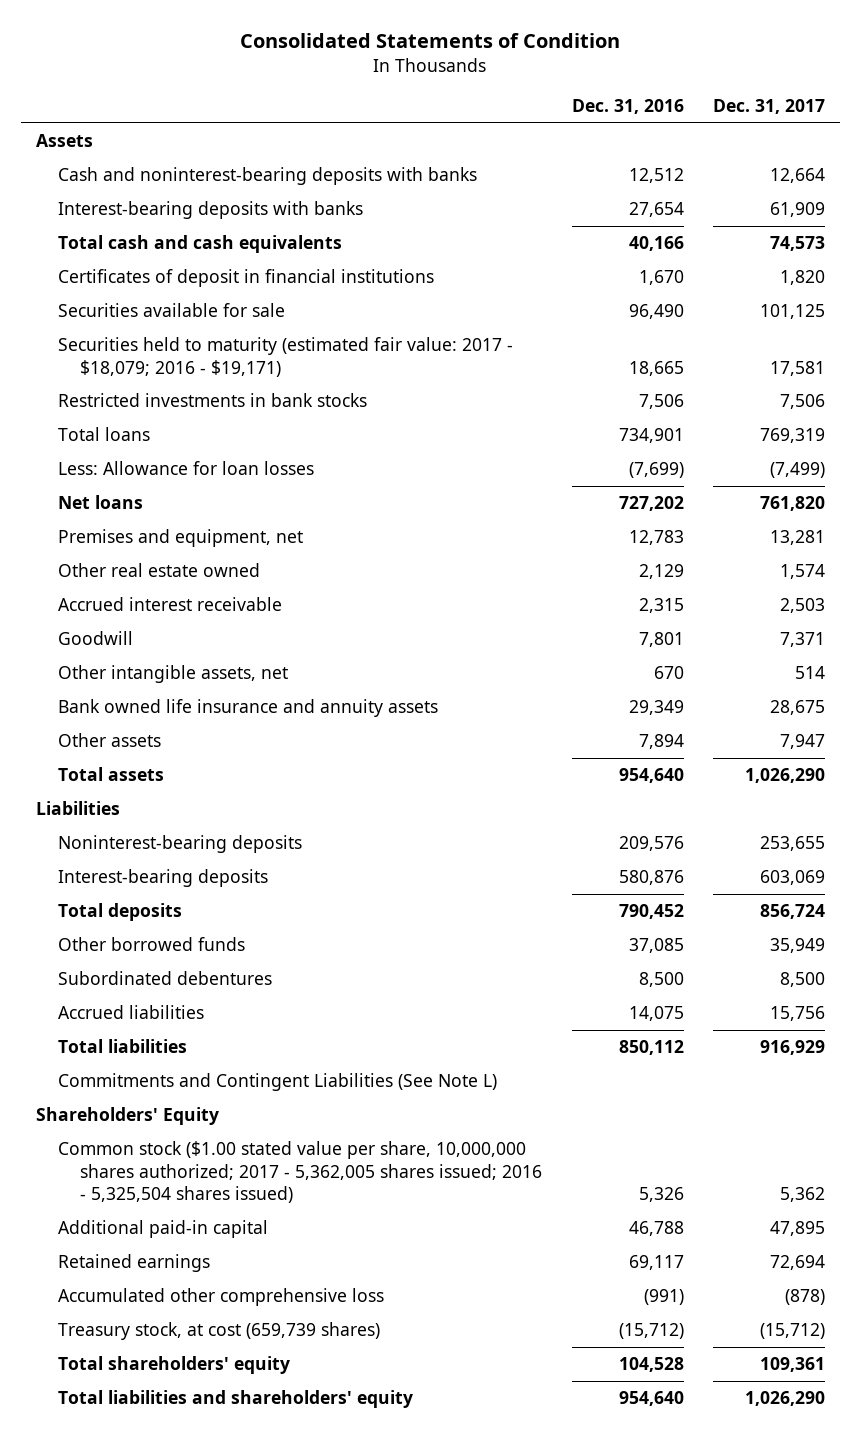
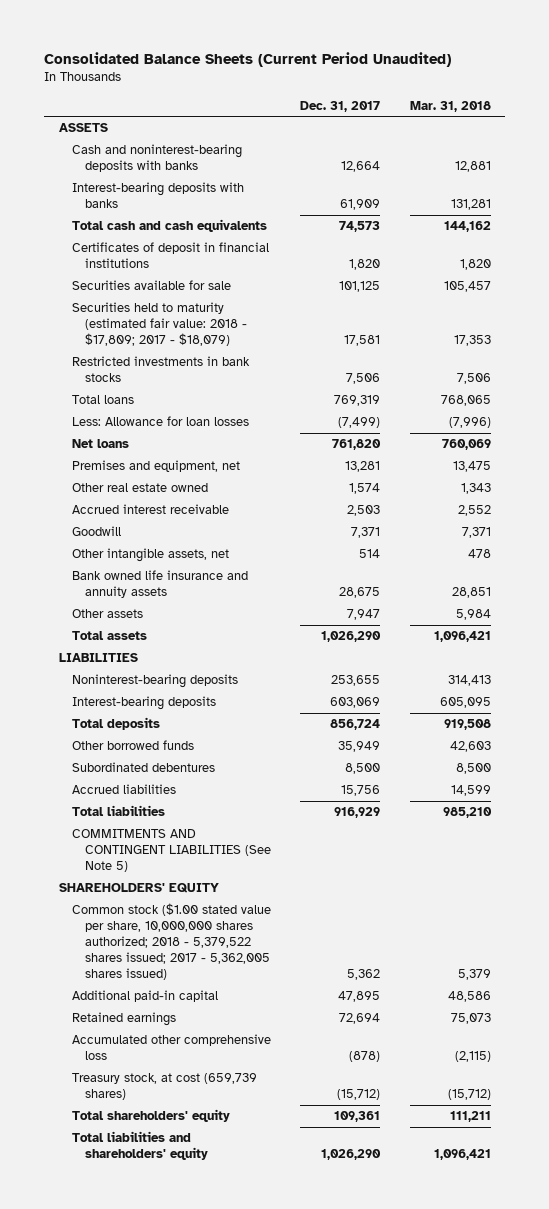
[240,33,621,49] Consolidated Statements of Condition -> [44,52,452,68] Consolidated Balance Sheets (Current Period Unaudited)
[571,99,684,115] Dec. 31, 2016 -> none
none -> [409,100,491,112] Mar. 31, 2018
[35,134,93,148] Assets -> [58,123,108,133] ASSETS
[57,337,513,377] Securities held to maturity (estimated fair value: 2017 - $18,079; 2016 - $19,171) -> [71,302,248,347] Securities held to maturity (estimated fair value: 2018 - $17,809; 2017 - $18,079)
[35,801,120,816] Liabilities -> [58,653,138,663] LIABILITIES
[57,1073,497,1092] Commitments and Contingent Liabilities (See Note L) -> [71,829,272,873] COMMITMENTS AND CONTINGENT LIABILITIES (See Note 5)
[35,1107,219,1126] Shareholders' Equity -> [58,883,219,894] SHAREHOLDERS' EQUITY
[57,1141,543,1203] Common stock ($1.00 stated value per share, 10,000,000 shares authorized; 2017 - 5,362,005 shares issued; 2016 - 5,325,504 shares issued) -> [71,903,271,981] Common stock ($1.00 stated value per share, 10,000,000 shares authorized; 2018 - 5,379,522 shares issued; 2017 - 5,362,005 shares issued)

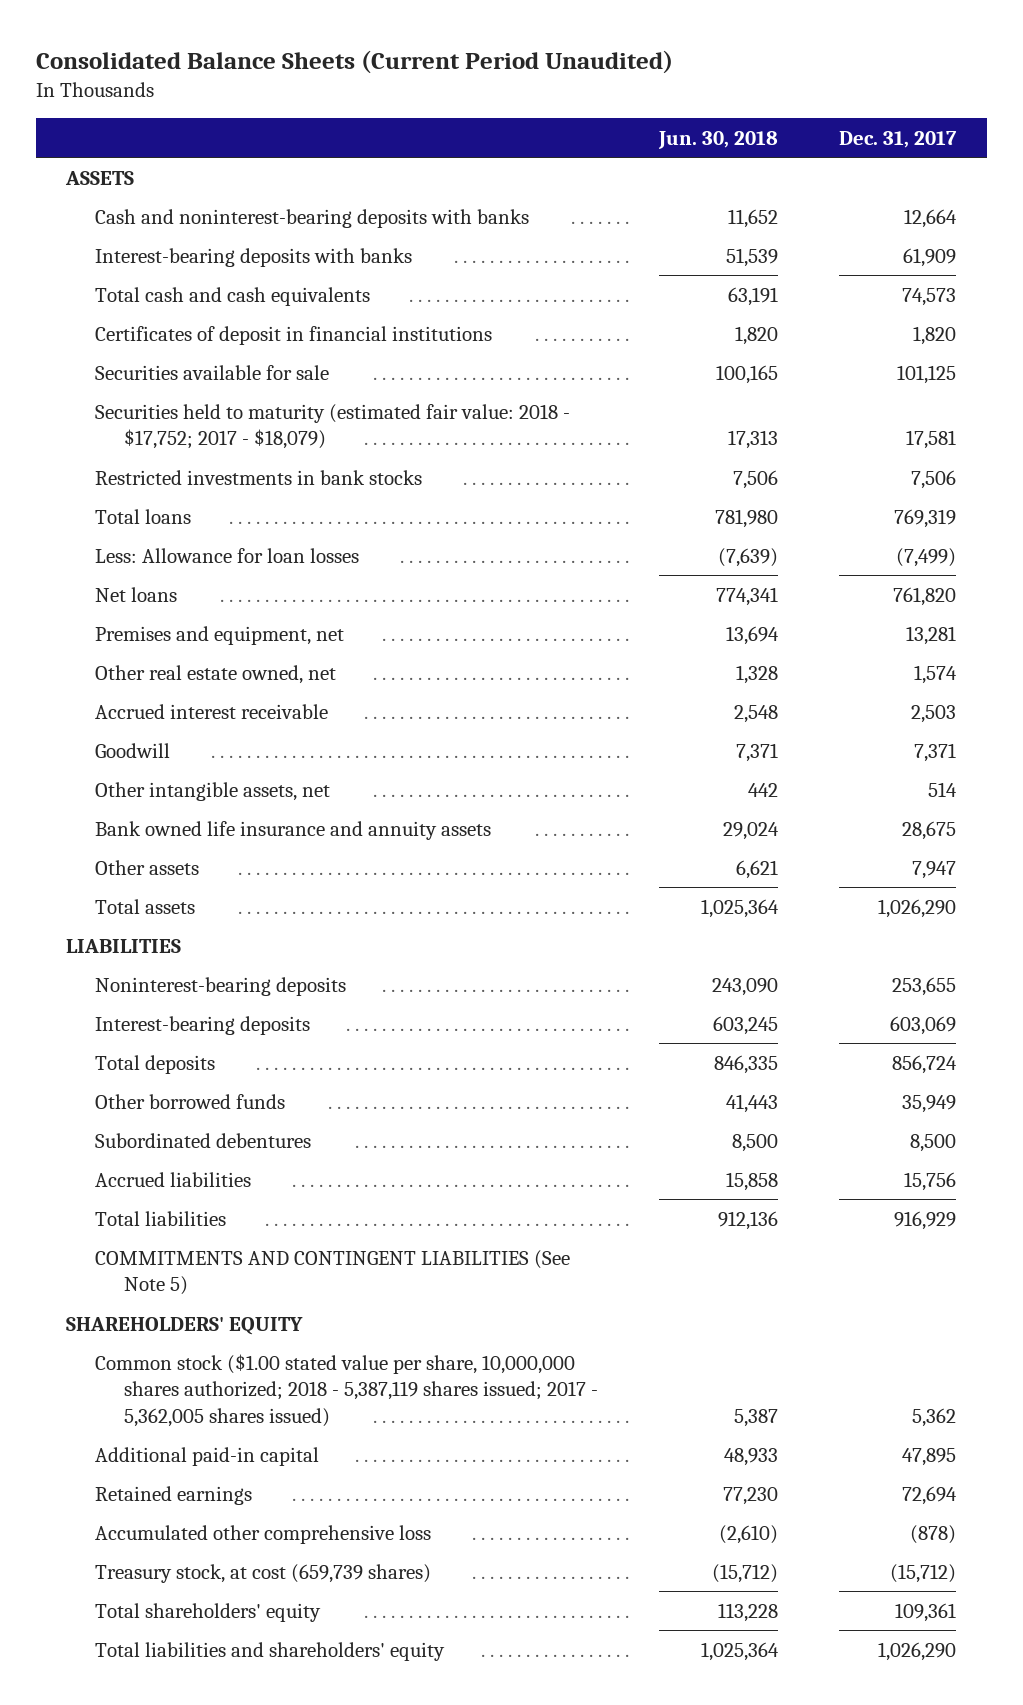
[409,100,491,112] Mar. 31, 2018 -> none
none -> [658,131,779,150] Jun. 30, 2018
[71,302,248,347] Securities held to maturity (estimated fair value: 2018 - $17,809; 2017 - $18,079) -> [95,403,571,450] Securities held to maturity (estimated fair value: 2018 - $17,752; 2017 - $18,079)
[71,483,208,493] Other real estate owned -> [95,664,337,684] Other real estate owned, net
[71,903,271,981] Common stock ($1.00 stated value per share, 10,000,000 shares authorized; 2018 - 5,379,522 shares issued; 2017 - 5,362,005 shares issued) -> [95,1353,599,1428] Common stock ($1.00 stated value per share, 10,000,000 shares authorized; 2018 - 5,387,119 shares issued; 2017 - 5,362,005 shares issued)

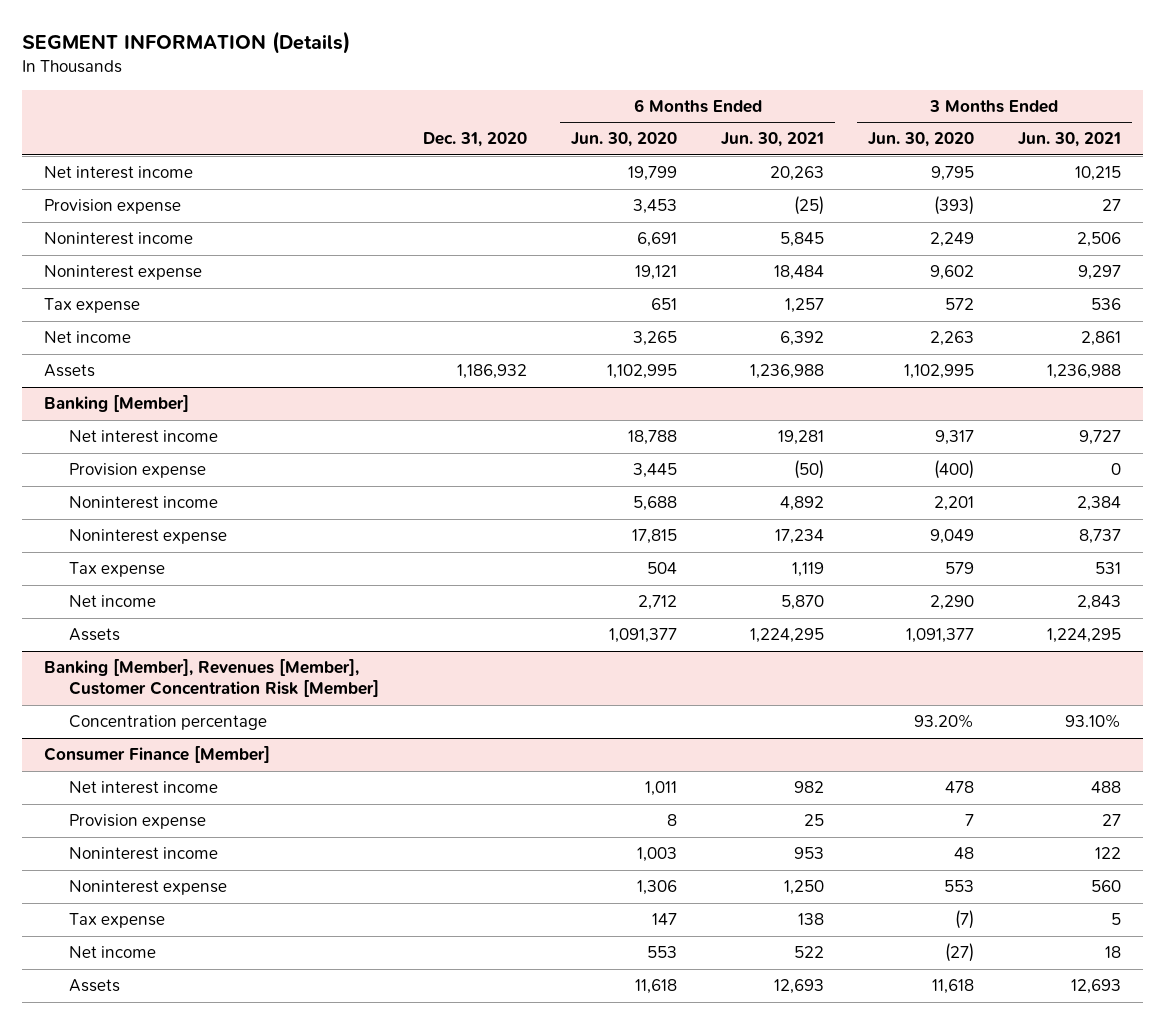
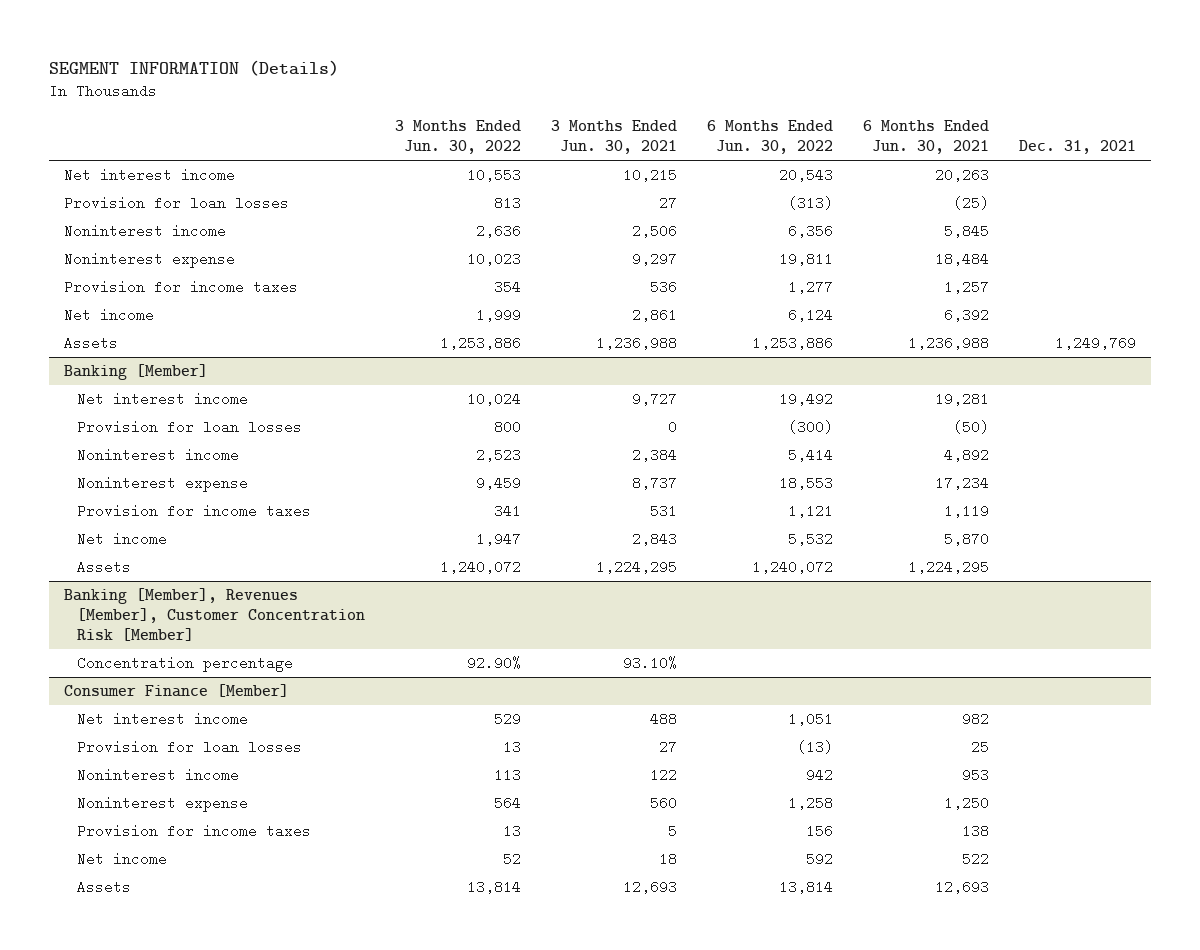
[423,132,528,148] Dec. 31, 2020 -> none
[571,132,678,148] Jun. 30, 2020 -> none
[867,132,974,148] Jun. 30, 2020 -> none
none -> [394,120,521,155] 3 Months Ended Jun. 30, 2022
none -> [706,120,833,155] 6 Months Ended Jun. 30, 2022
none -> [1018,140,1136,155] Dec. 31, 2021
[44,199,182,215] Provision expense -> [63,195,289,210] Provision for loan losses
[44,298,141,314] Tax expense -> [63,279,298,294] Provision for income taxes
[69,463,207,479] Provision expense -> [76,419,302,434] Provision for loan losses
[69,562,166,578] Tax expense -> [76,503,311,518] Provision for income taxes
[69,814,207,830] Provision expense -> [76,739,302,754] Provision for loan losses
[69,913,166,929] Tax expense -> [76,823,311,838] Provision for income taxes

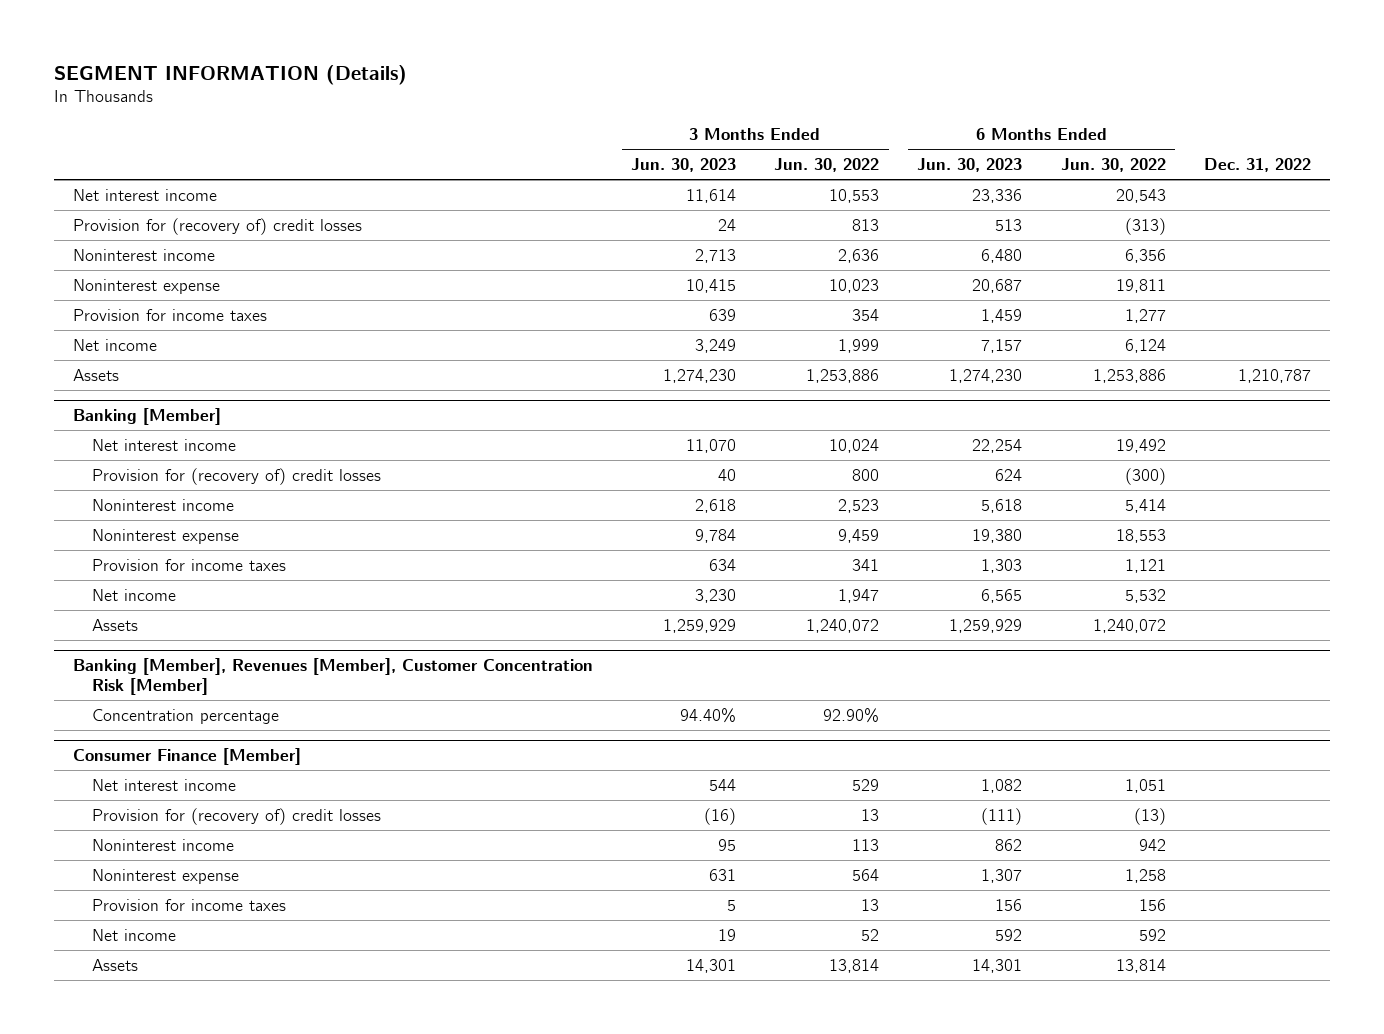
[550,120,677,155] 3 Months Ended Jun. 30, 2021 -> none
[862,120,989,155] 6 Months Ended Jun. 30, 2021 -> none
[1018,140,1136,155] Dec. 31, 2021 -> none
none -> [631,158,737,173] Jun. 30, 2023
none -> [917,158,1023,173] Jun. 30, 2023
none -> [1203,158,1311,173] Dec. 31, 2022
[63,195,289,210] Provision for loan losses -> [72,217,362,235] Provision for (recovery of) credit losses
[76,419,302,434] Provision for loan losses -> [91,467,381,485] Provision for (recovery of) credit losses
[76,739,302,754] Provision for loan losses -> [91,807,381,825] Provision for (recovery of) credit losses

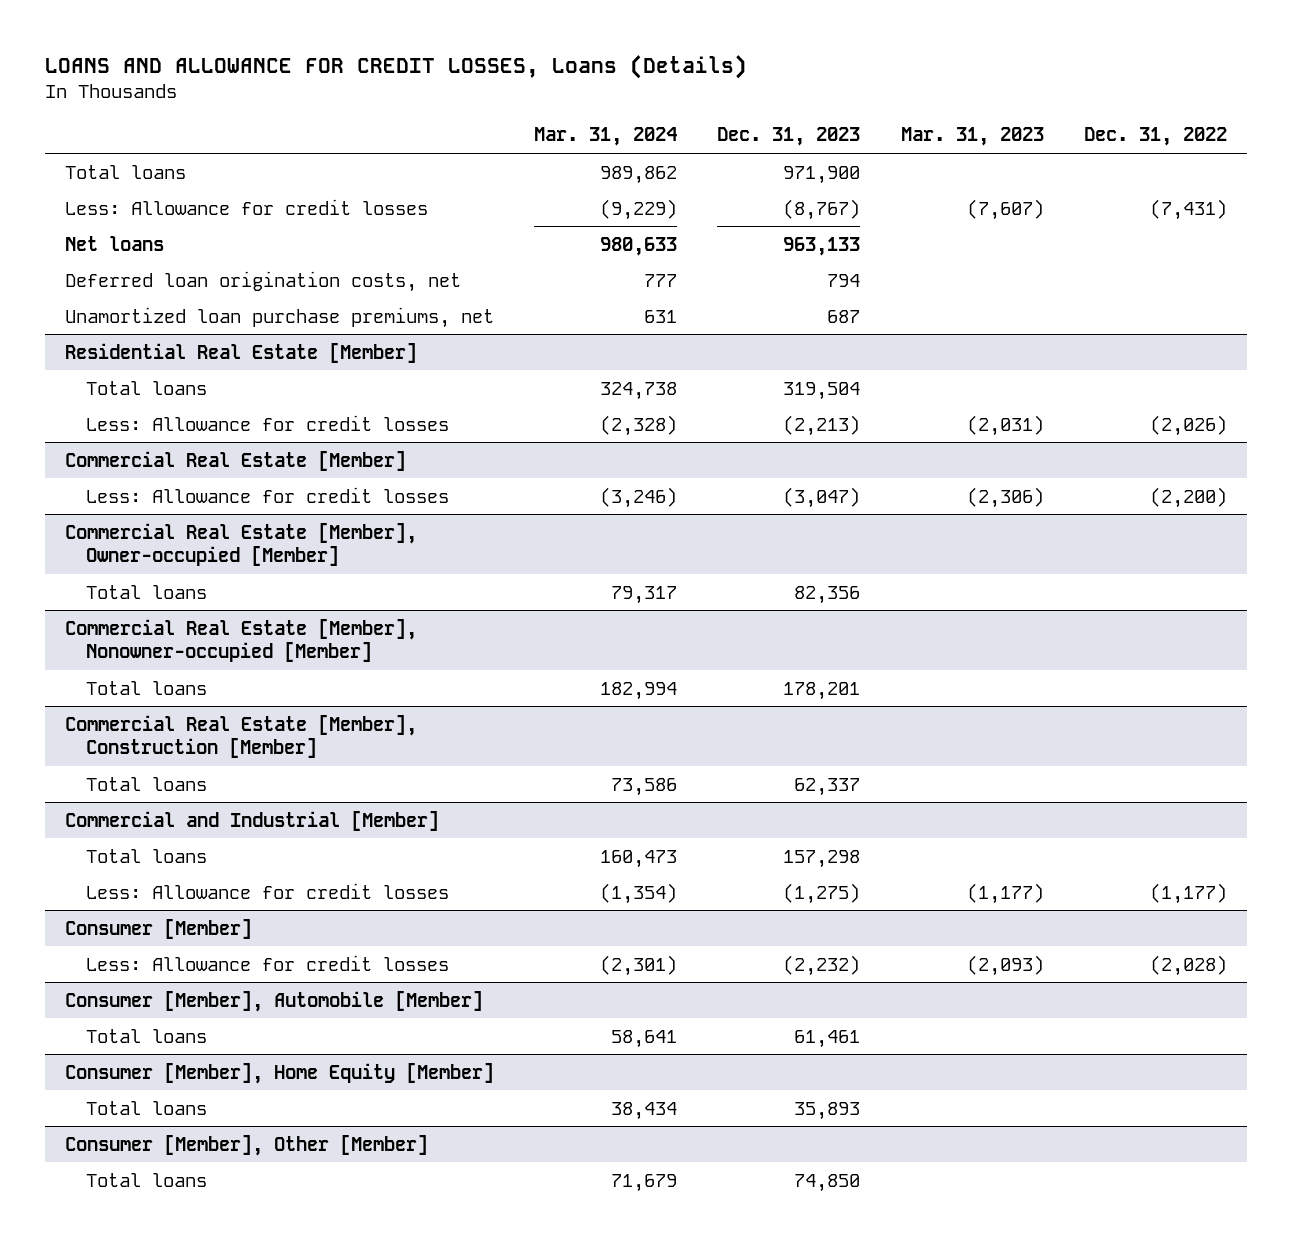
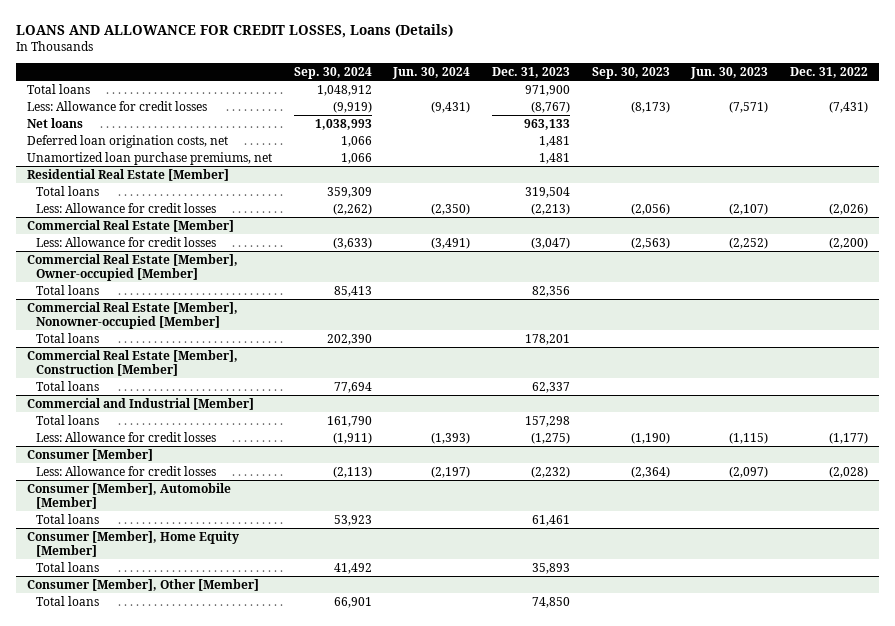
[534,127,678,147] Mar. 31, 2024 -> none
[900,127,1044,147] Mar. 31, 2023 -> none
none -> [293,66,372,79] Sep. 30, 2024
none -> [392,66,471,79] Jun. 30, 2024
none -> [591,66,670,79] Sep. 30, 2023
none -> [690,66,769,79] Jun. 30, 2023
[827,273,861,287] 794 -> [538,136,570,148] 1,481
[827,309,861,323] 687 -> [538,153,570,165] 1,481

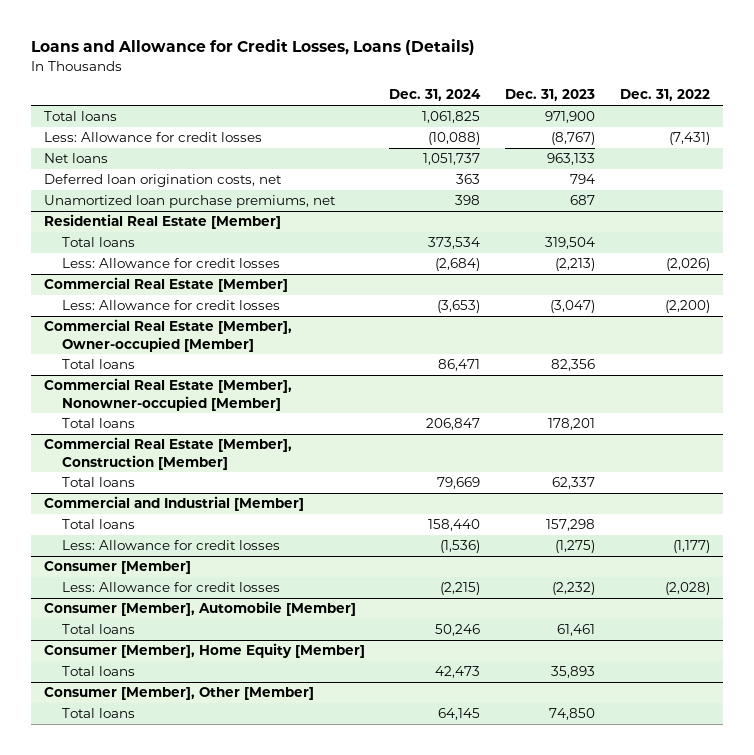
[16,23,454,38] LOANS AND ALLOWANCE FOR CREDIT LOSSES, Loans (Details) -> [31,39,476,56] Loans and Allowance for Credit Losses, Loans (Details)
[293,66,372,79] Sep. 30, 2024 -> none
[392,66,471,79] Jun. 30, 2024 -> none
[591,66,670,79] Sep. 30, 2023 -> none
[690,66,769,79] Jun. 30, 2023 -> none
none -> [389,89,482,102] Dec. 31, 2024
[538,136,570,148] 1,481 -> [570,174,596,185] 794
[538,153,570,165] 1,481 -> [570,195,596,206] 687

